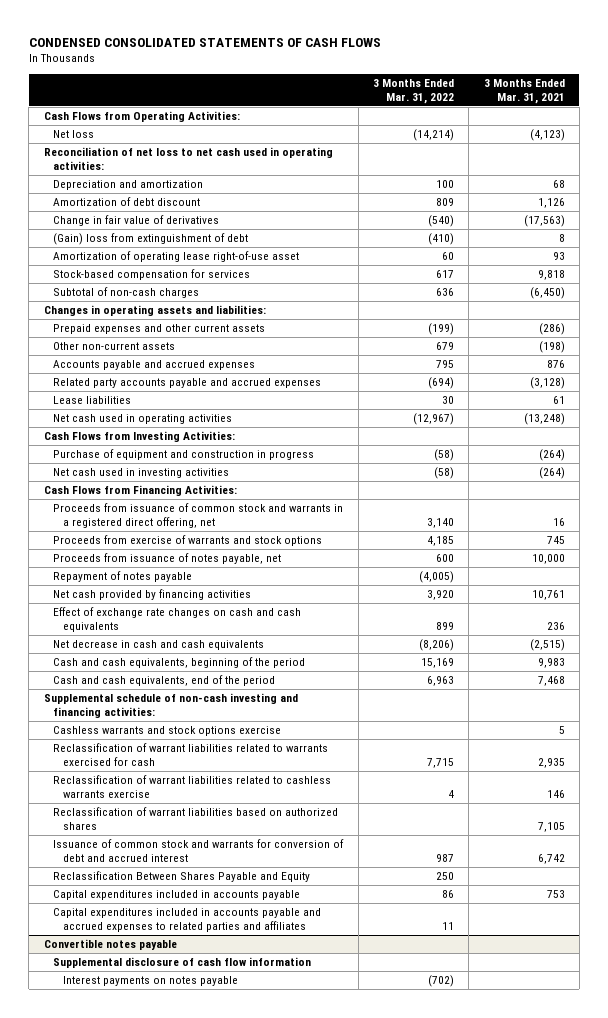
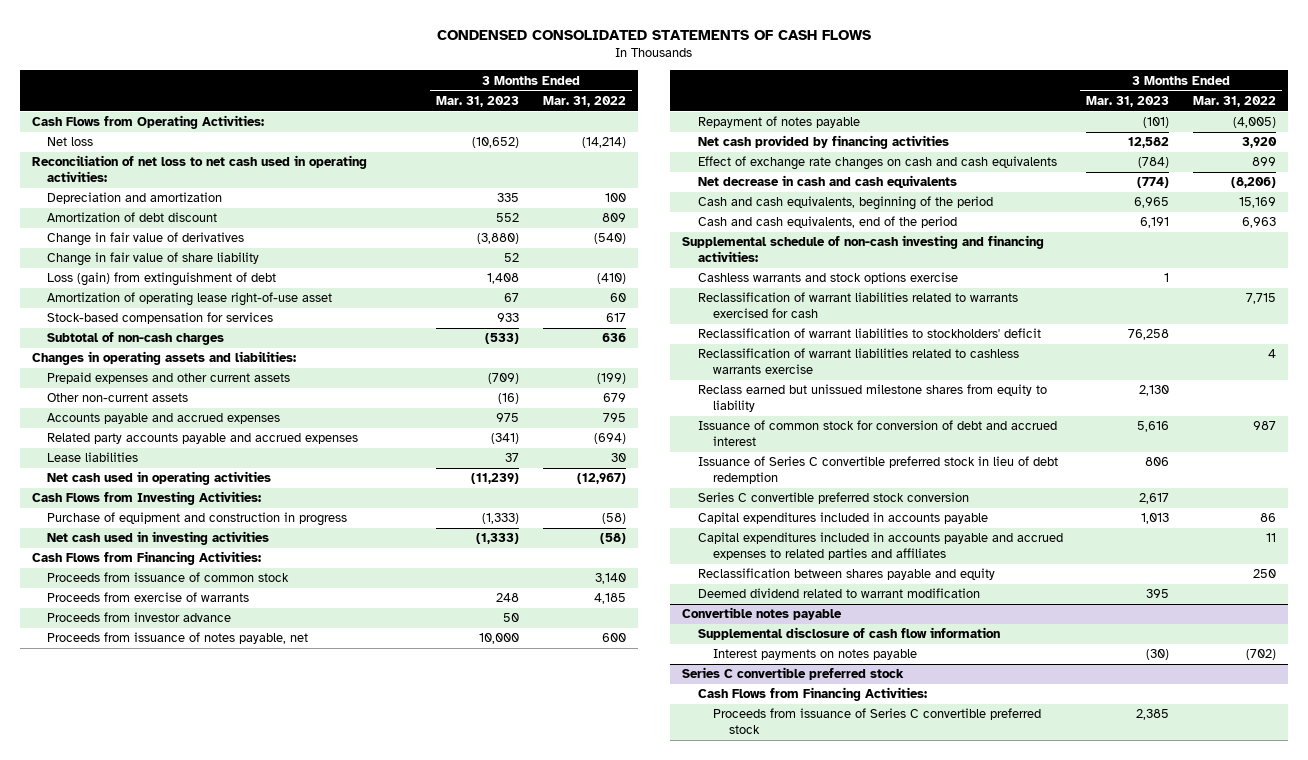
[483,79,565,104] 3 Months Ended Mar. 31, 2021 -> none
none -> [436,95,520,107] Mar. 31, 2023
none -> [47,252,260,267] Change in fair value of share liability
[53,233,249,246] (Gain) loss from extinguishment of debt -> [47,272,277,287] Loss (gain) from extinguishment of debt
[53,503,344,528] Proceeds from issuance of common stock and warrants in a registered direct offering, net -> [47,572,290,583] Proceeds from issuance of common stock
[53,535,323,547] Proceeds from exercise of warrants and stock options -> [47,592,250,603] Proceeds from exercise of warrants
none -> [47,612,232,623] Proceeds from investor advance
none -> [697,328,1041,339] Reclassification of warrant liabilities to stockholders' deficit
[53,807,339,830] Reclassification of warrant liabilities based on authorized shares -> none
[53,871,311,883] Reclassification Between Shares Payable and Equity -> none
none -> [697,384,1047,413] Reclass earned but unissued milestone shares from equity to liability
[53,839,345,862] Issuance of common stock and warrants for conversion of debt and accrued interest -> [697,420,1057,447] Issuance of common stock for conversion of debt and accrued interest
none -> [697,456,1058,485] Issuance of Series C convertible preferred stock in lieu of debt redemption
none -> [697,492,969,505] Series C convertible preferred stock conversion
none -> [697,568,995,581] Reclassification between shares payable and equity
none -> [697,588,980,599] Deemed dividend related to warrant modification
none -> [681,667,904,681] Series C convertible preferred stock
none -> [697,687,927,702] Cash Flows from Financing Activities:
none -> [713,708,1042,735] Proceeds from issuance of Series C convertible preferred stock

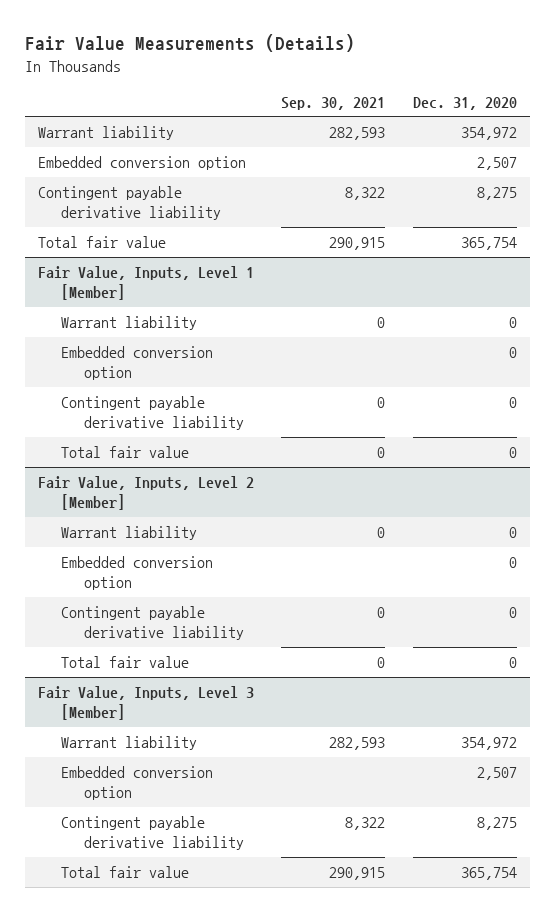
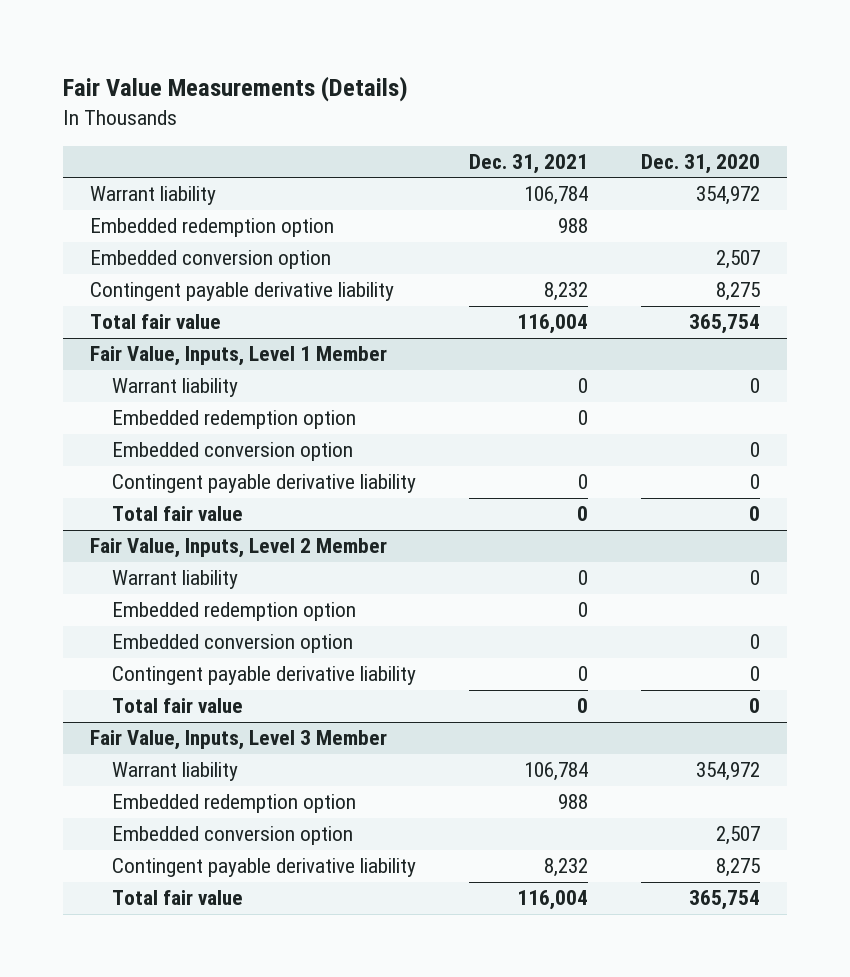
[281,96,386,110] Sep. 30, 2021 -> none
none -> [468,153,588,174] Dec. 31, 2021
none -> [89,218,334,238] Embedded redemption option
[38,265,255,301] Fair Value, Inputs, Level 1 [Member] -> [89,346,387,367] Fair Value, Inputs, Level 1 Member
none -> [111,410,356,430] Embedded redemption option
[38,475,255,511] Fair Value, Inputs, Level 2 [Member] -> [89,538,387,559] Fair Value, Inputs, Level 2 Member
none -> [111,602,356,622] Embedded redemption option
[38,685,255,721] Fair Value, Inputs, Level 3 [Member] -> [89,730,387,751] Fair Value, Inputs, Level 3 Member
none -> [111,794,356,814] Embedded redemption option

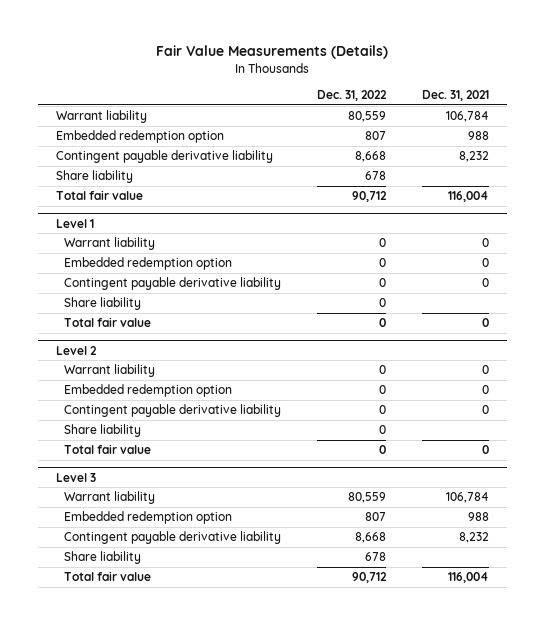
[641,153,761,174] Dec. 31, 2020 -> none
none -> [317,90,388,102] Dec. 31, 2022
[89,250,331,270] Embedded conversion option -> none
none -> [55,170,133,184] Share liability
[89,346,387,367] Fair Value, Inputs, Level 1 Member -> [55,218,94,228] Level 1
[111,442,353,462] Embedded conversion option -> none
none -> [64,297,142,311] Share liability
[89,538,387,559] Fair Value, Inputs, Level 2 Member -> [55,345,97,355] Level 2
[111,634,353,654] Embedded conversion option -> none
none -> [64,424,142,438] Share liability
[89,730,387,751] Fair Value, Inputs, Level 3 Member -> [55,472,96,482] Level 3
[111,826,353,846] Embedded conversion option -> none
none -> [64,551,142,565] Share liability

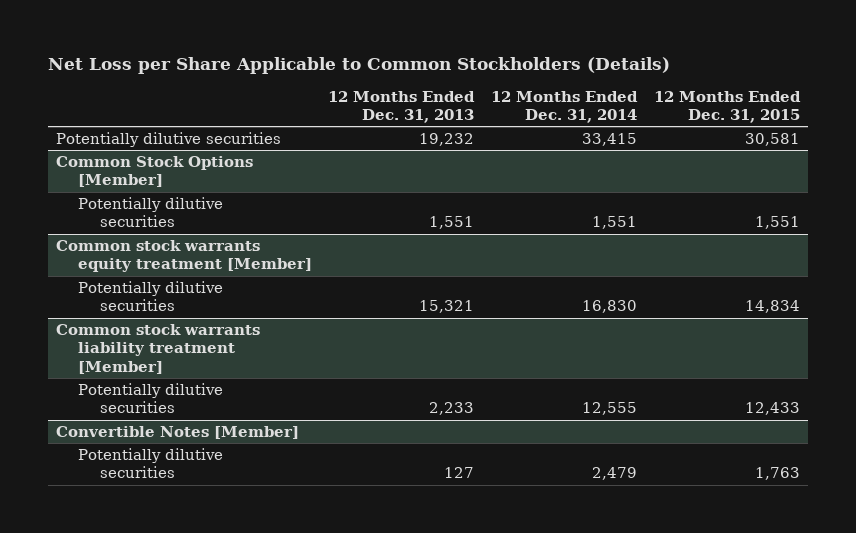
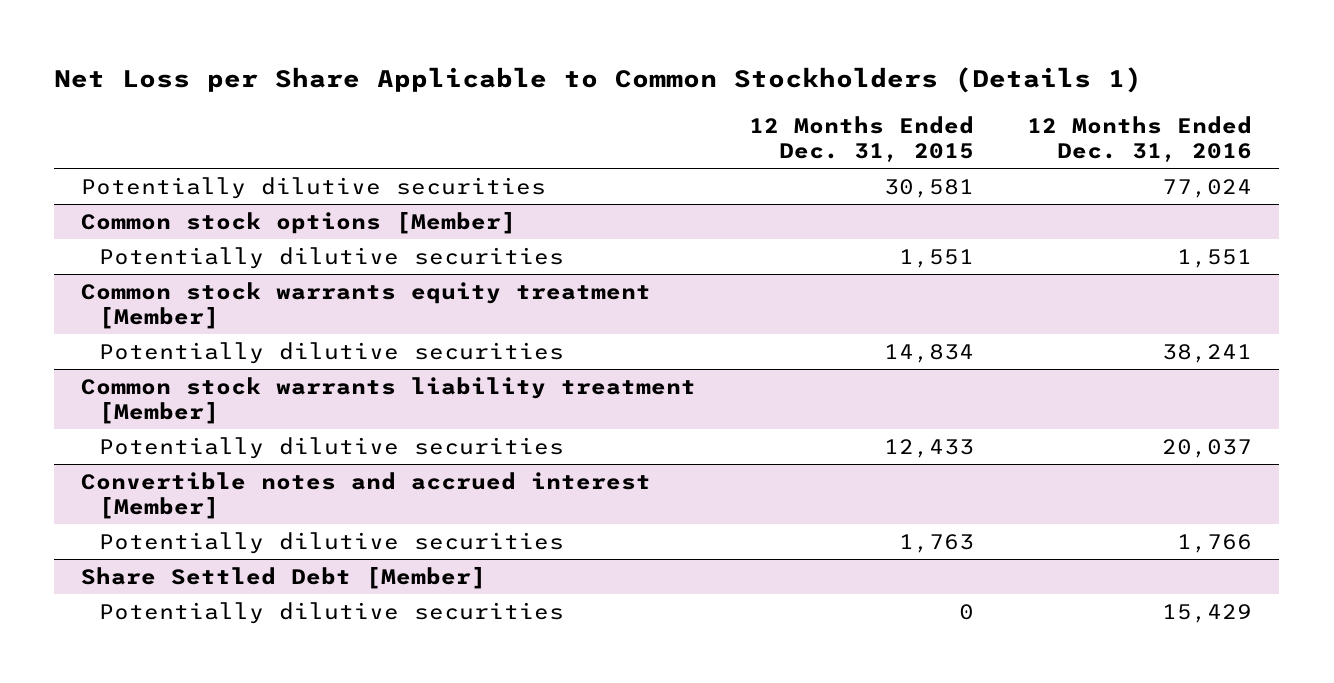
[47,57,670,75] Net Loss per Share Applicable to Common Stockholders (Details) -> [54,67,1143,94] Net Loss per Share Applicable to Common Stockholders (Details 1)
[328,90,476,124] 12 Months Ended Dec. 31, 2013 -> none
[491,90,639,124] 12 Months Ended Dec. 31, 2014 -> none
none -> [1027,115,1253,162] 12 Months Ended Dec. 31, 2016
[55,155,253,188] Common Stock Options [Member] -> [81,211,517,234] Common stock options [Member]
[55,425,299,439] Convertible Notes [Member] -> [81,471,652,519] Convertible notes and accrued interest [Member]
none -> [81,566,487,589] Share Settled Debt [Member]
none -> [99,601,565,624] Potentially dilutive securities

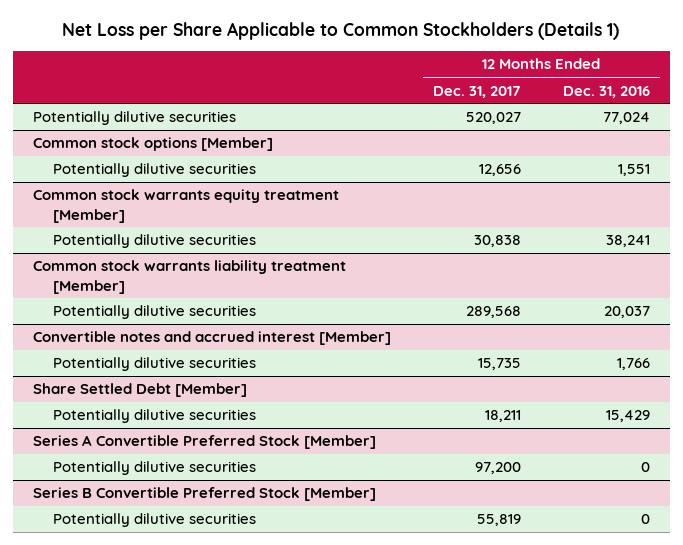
[749,115,975,162] 12 Months Ended Dec. 31, 2015 -> none
none -> [432,85,521,98] Dec. 31, 2017
none -> [33,435,377,450] Series A Convertible Preferred Stock [Member]
none -> [53,461,257,476] Potentially dilutive securities
none -> [33,487,377,502] Series B Convertible Preferred Stock [Member]
none -> [53,513,257,528] Potentially dilutive securities

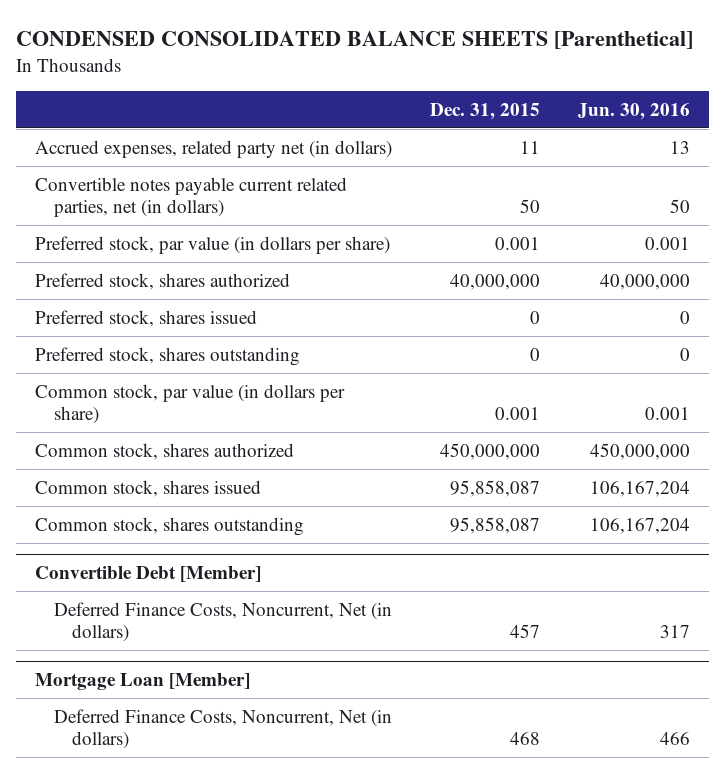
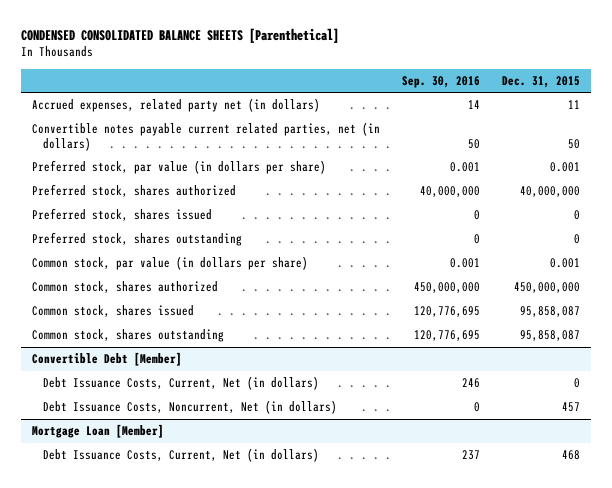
[577,102,690,120] Jun. 30, 2016 -> none
none -> [401,75,480,88] Sep. 30, 2016
none -> [42,376,319,391] Debt Issuance Costs, Current, Net (in dollars)
[53,601,392,643] Deferred Finance Costs, Noncurrent, Net (in dollars) -> [42,400,337,415] Debt Issuance Costs, Noncurrent, Net (in dollars)
[53,708,392,750] Deferred Finance Costs, Noncurrent, Net (in dollars) -> [42,448,319,463] Debt Issuance Costs, Current, Net (in dollars)

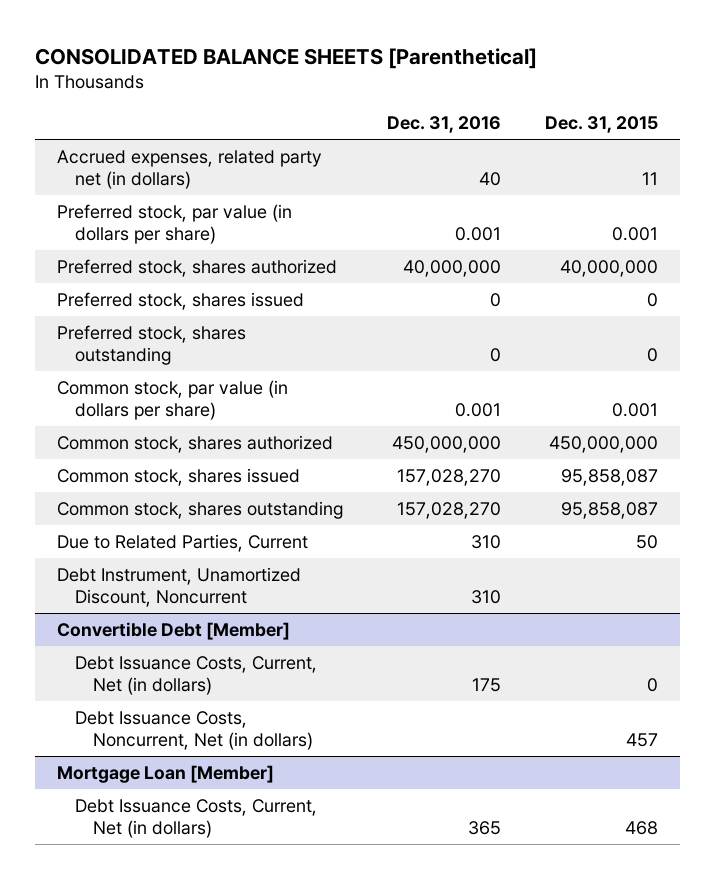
[20,27,339,43] CONDENSED CONSOLIDATED BALANCE SHEETS [Parenthetical] -> [35,47,538,69] CONSOLIDATED BALANCE SHEETS [Parenthetical]
[401,75,480,88] Sep. 30, 2016 -> none
none -> [387,116,502,134] Dec. 31, 2016
[31,122,380,151] Convertible notes payable current related parties, net (in dollars) -> none
none -> [57,534,309,553] Due to Related Parties, Current
none -> [57,567,302,607] Debt Instrument, Unamortized Discount, Noncurrent

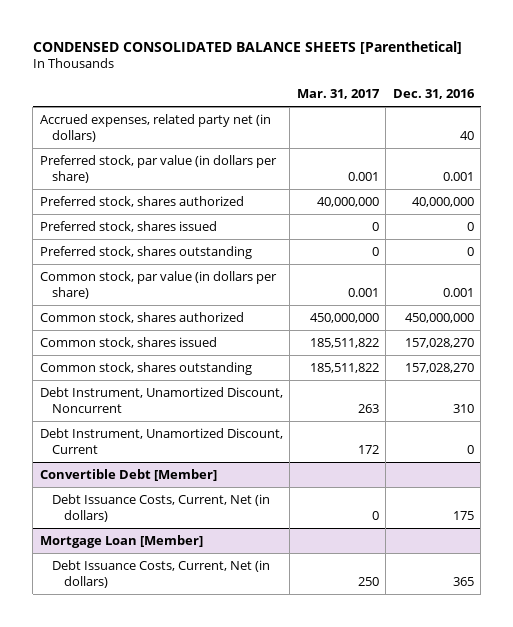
[35,47,538,69] CONSOLIDATED BALANCE SHEETS [Parenthetical] -> [32,40,462,54] CONDENSED CONSOLIDATED BALANCE SHEETS [Parenthetical]
[545,116,659,134] Dec. 31, 2015 -> none
none -> [296,88,380,99] Mar. 31, 2017
[57,534,309,553] Due to Related Parties, Current -> none
none -> [39,428,283,454] Debt Instrument, Unamortized Discount, Current
[75,711,314,750] Debt Issuance Costs, Noncurrent, Net (in dollars) -> none

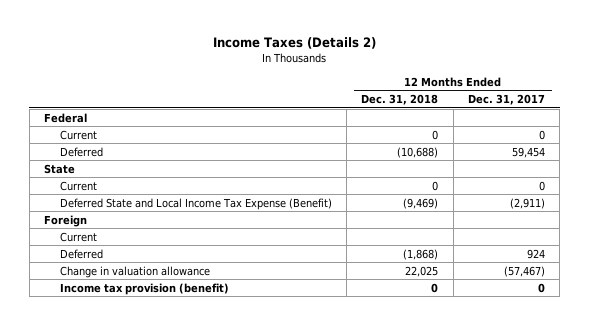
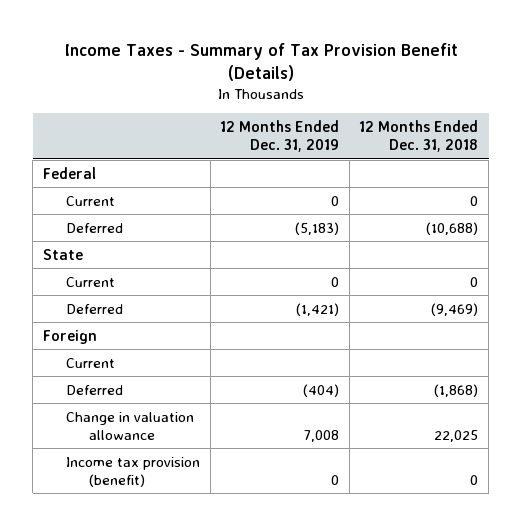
[213,36,377,49] Income Taxes (Details 2) -> [64,42,458,81] Income Taxes - Summary of Tax Provision Benefit (Details)
[467,94,545,106] Dec. 31, 2017 -> none
none -> [220,120,340,153] 12 Months Ended Dec. 31, 2019
[60,197,333,210] Deferred State and Local Income Tax Expense (Benefit) -> [65,303,123,314] Deferred

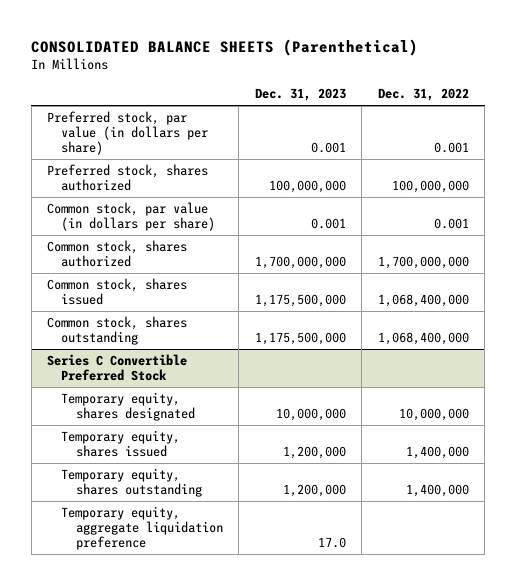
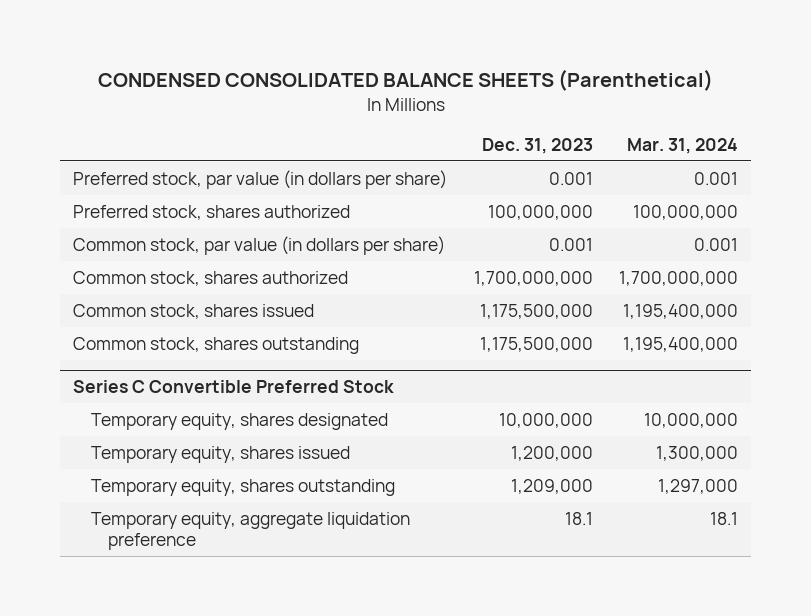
[31,38,419,56] CONSOLIDATED BALANCE SHEETS (Parenthetical) -> [97,69,713,92] CONDENSED CONSOLIDATED BALANCE SHEETS (Parenthetical)
[377,88,469,102] Dec. 31, 2022 -> none
none -> [626,137,738,154] Mar. 31, 2024
[282,484,346,498] 1,200,000 -> [510,478,593,494] 1,209,000
[317,537,346,549] 17.0 -> [564,511,593,525] 18.1

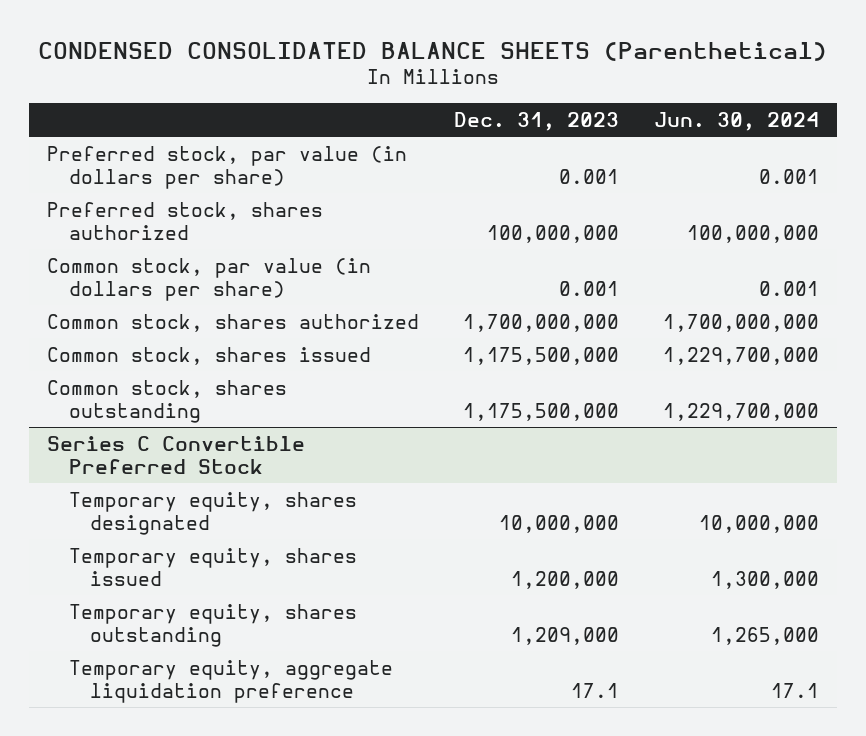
[626,137,738,154] Mar. 31, 2024 -> none
none -> [654,111,820,131] Jun. 30, 2024
[564,511,593,525] 18.1 -> [571,682,620,698] 17.1

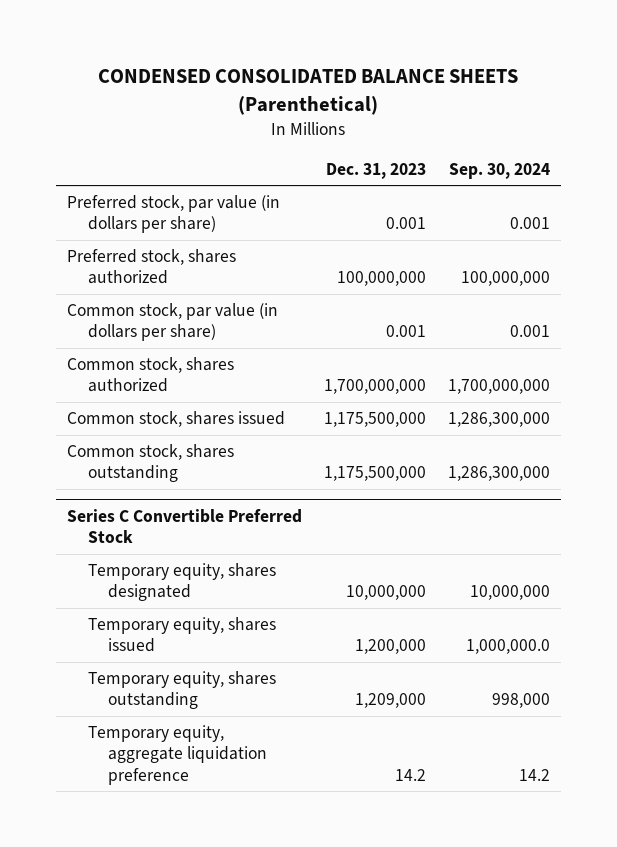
[654,111,820,131] Jun. 30, 2024 -> none
none -> [449,162,551,179] Sep. 30, 2024
[571,682,620,698] 17.1 -> [394,768,426,781] 14.2

